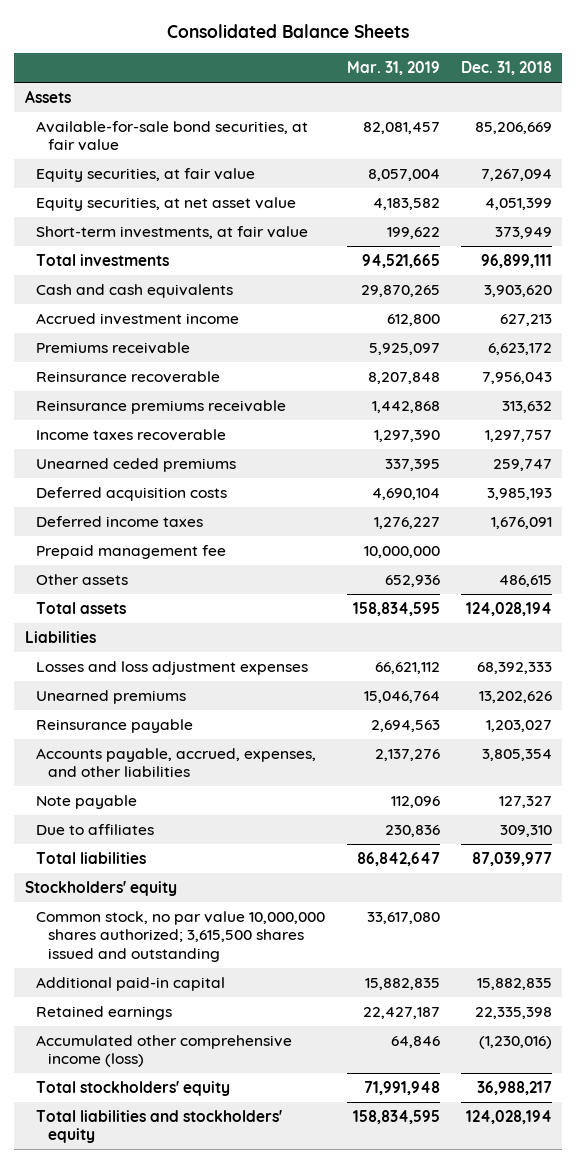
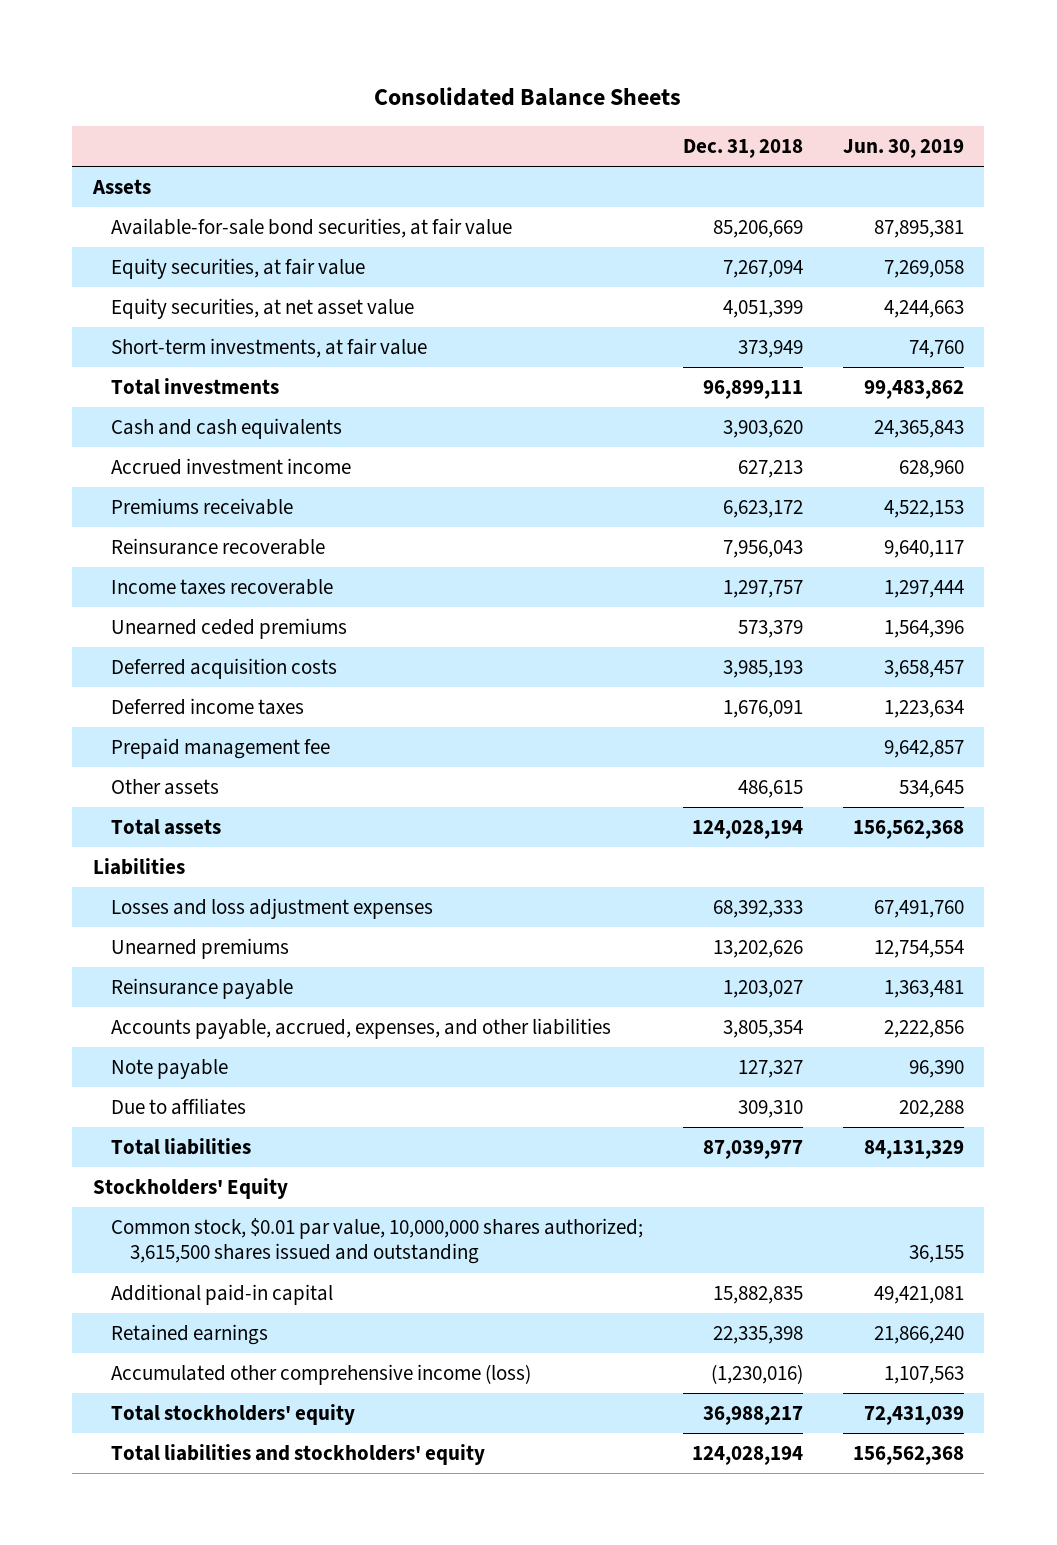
[346,61,440,76] Mar. 31, 2019 -> none
none -> [843,138,965,158] Jun. 30, 2019
[36,399,287,414] Reinsurance premiums receivable -> none
[492,458,552,471] 259,747 -> [738,619,804,638] 573,379
[24,880,177,896] Stockholders' equity -> [92,1177,288,1199] Stockholders' Equity
[36,910,326,963] Common stock, no par value 10,000,000 shares authorized; 3,615,500 shares issued and outstanding -> [111,1217,644,1265] Common stock, $0.01 par value, 10,000,000 shares authorized; 3,615,500 shares issued and outstanding

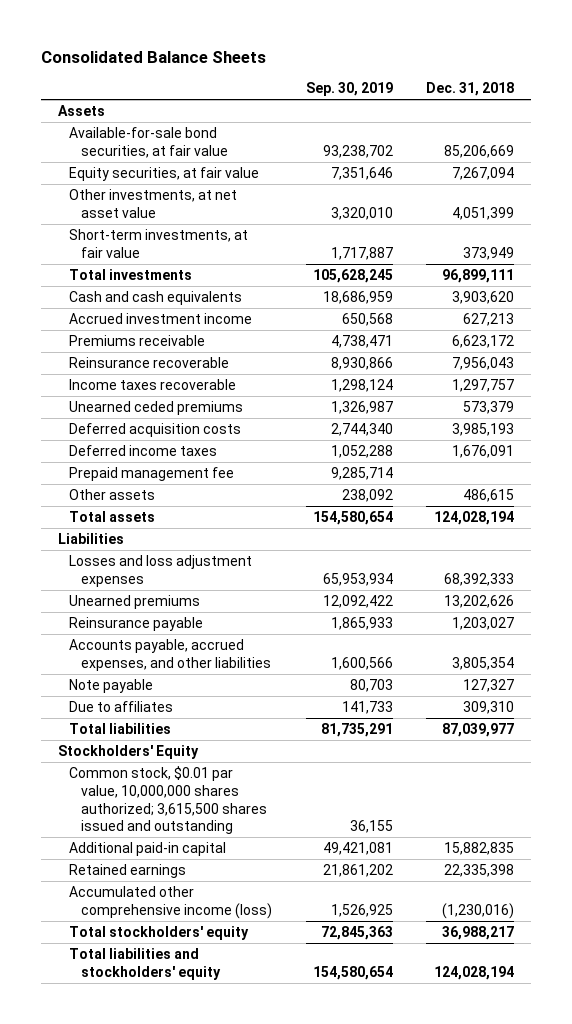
[843,138,965,158] Jun. 30, 2019 -> none
none -> [305,82,393,97] Sep. 30, 2019
[111,297,415,319] Equity securities, at net asset value -> [69,189,238,218] Other investments, at net asset value
[111,1017,612,1039] Accounts payable, accrued, expenses, and other liabilities -> [69,639,271,671] Accounts payable, accrued expenses, and other liabilities

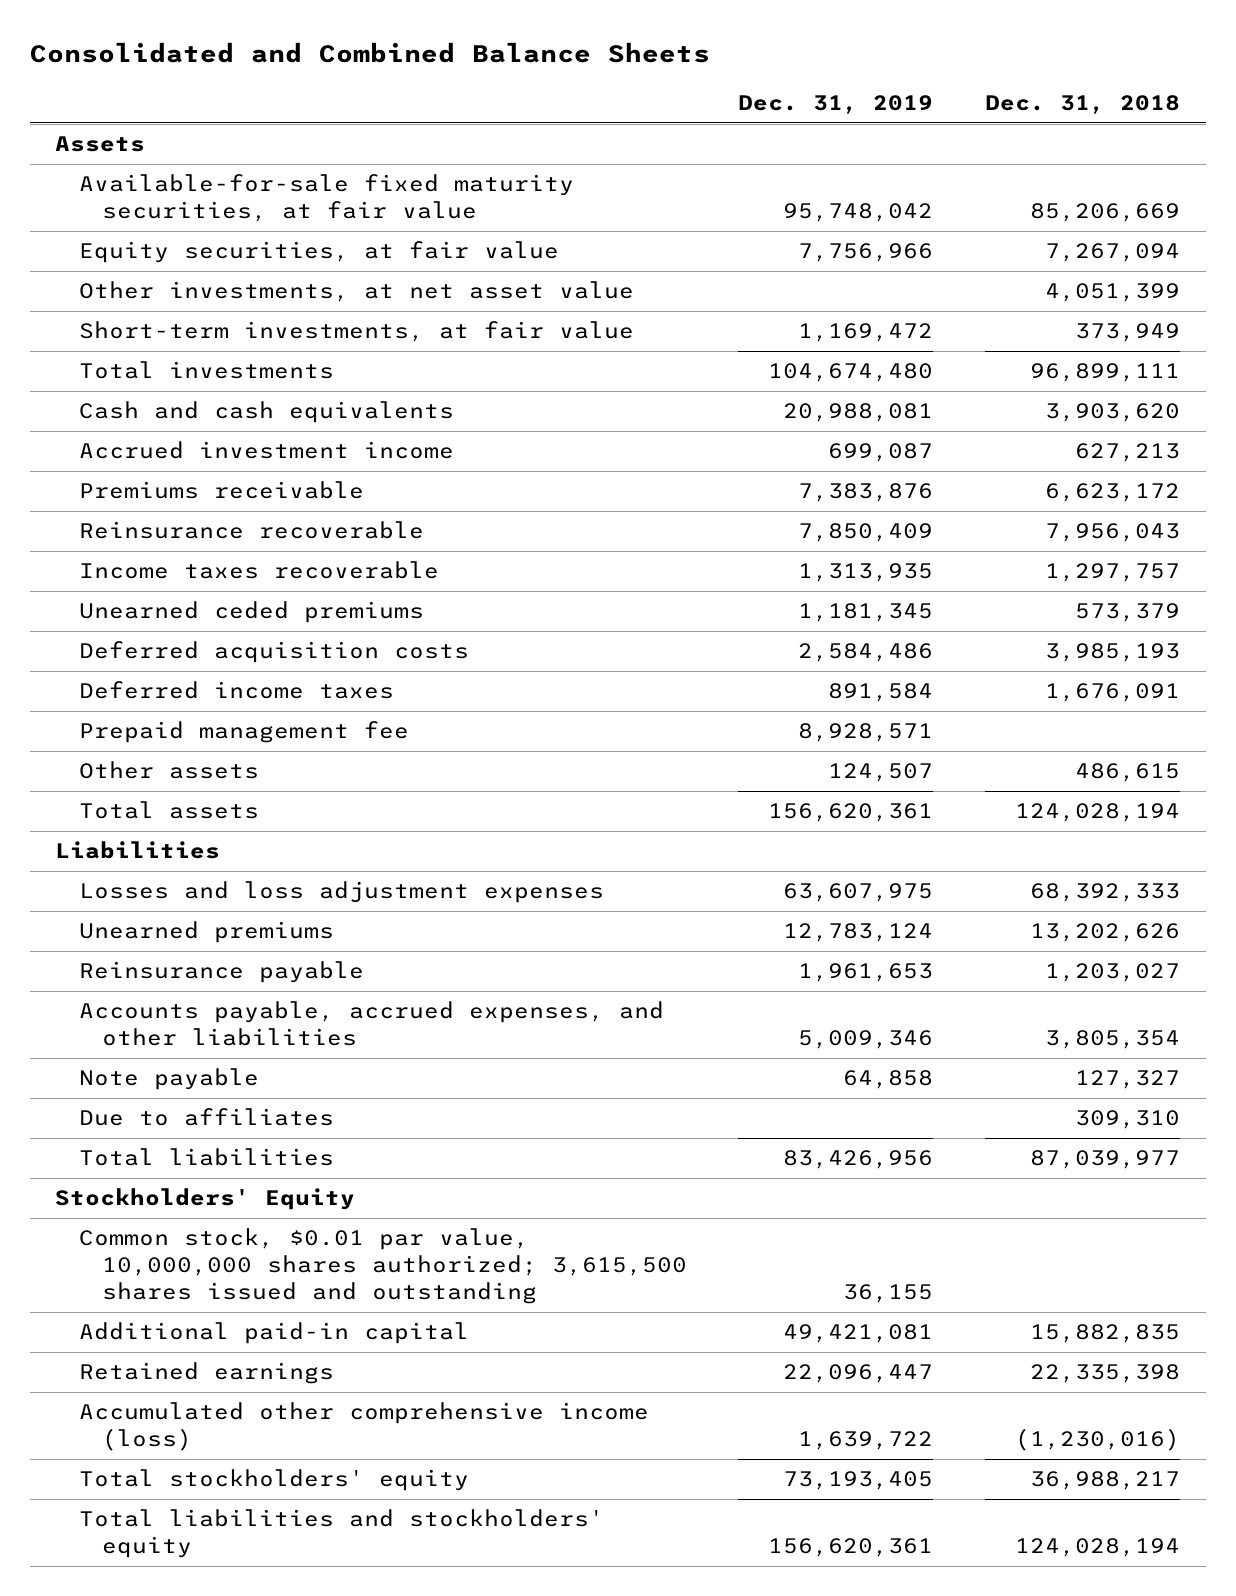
[41,51,267,64] Consolidated Balance Sheets -> [29,42,710,64] Consolidated and Combined Balance Sheets
[305,82,393,97] Sep. 30, 2019 -> none
none -> [738,95,934,115] Dec. 31, 2019
[69,127,228,158] Available-for-sale bond securities, at fair value -> [78,174,574,223] Available-for-sale fixed maturity securities, at fair value

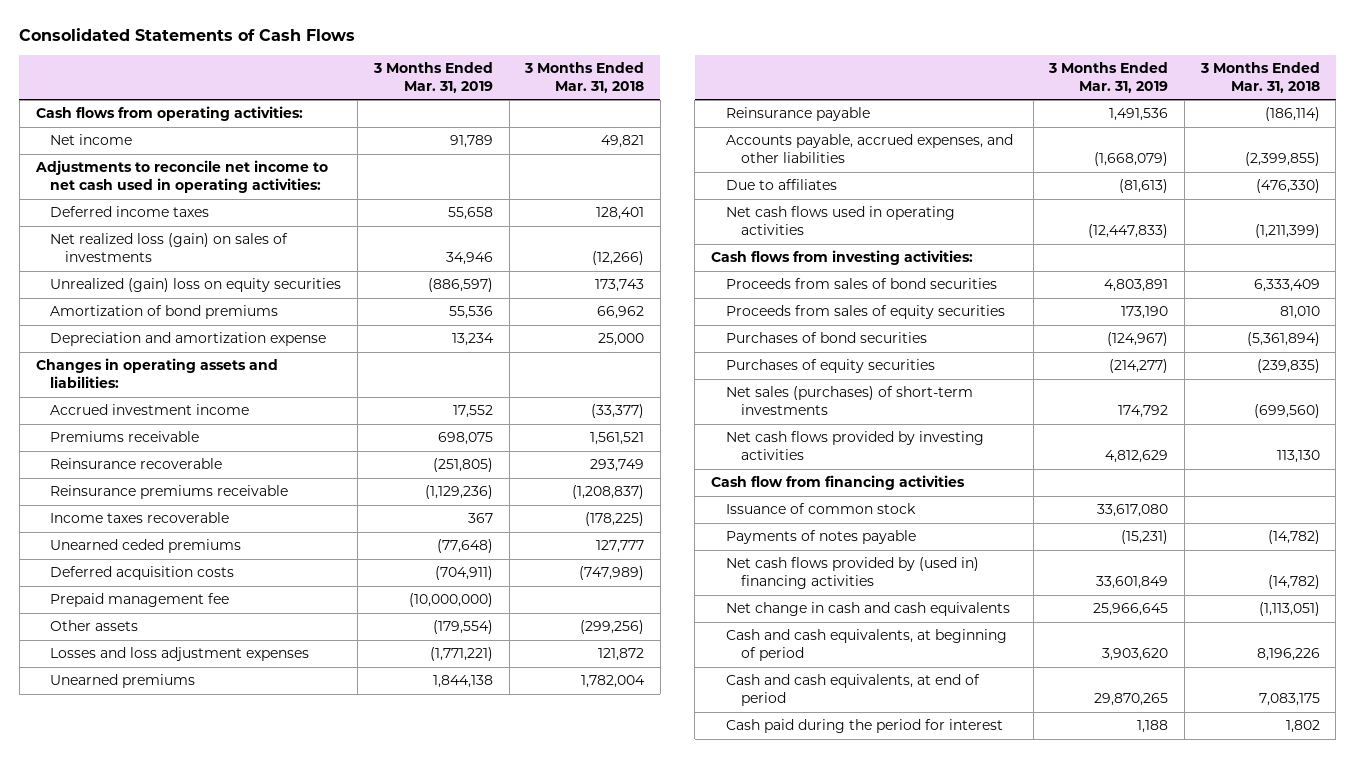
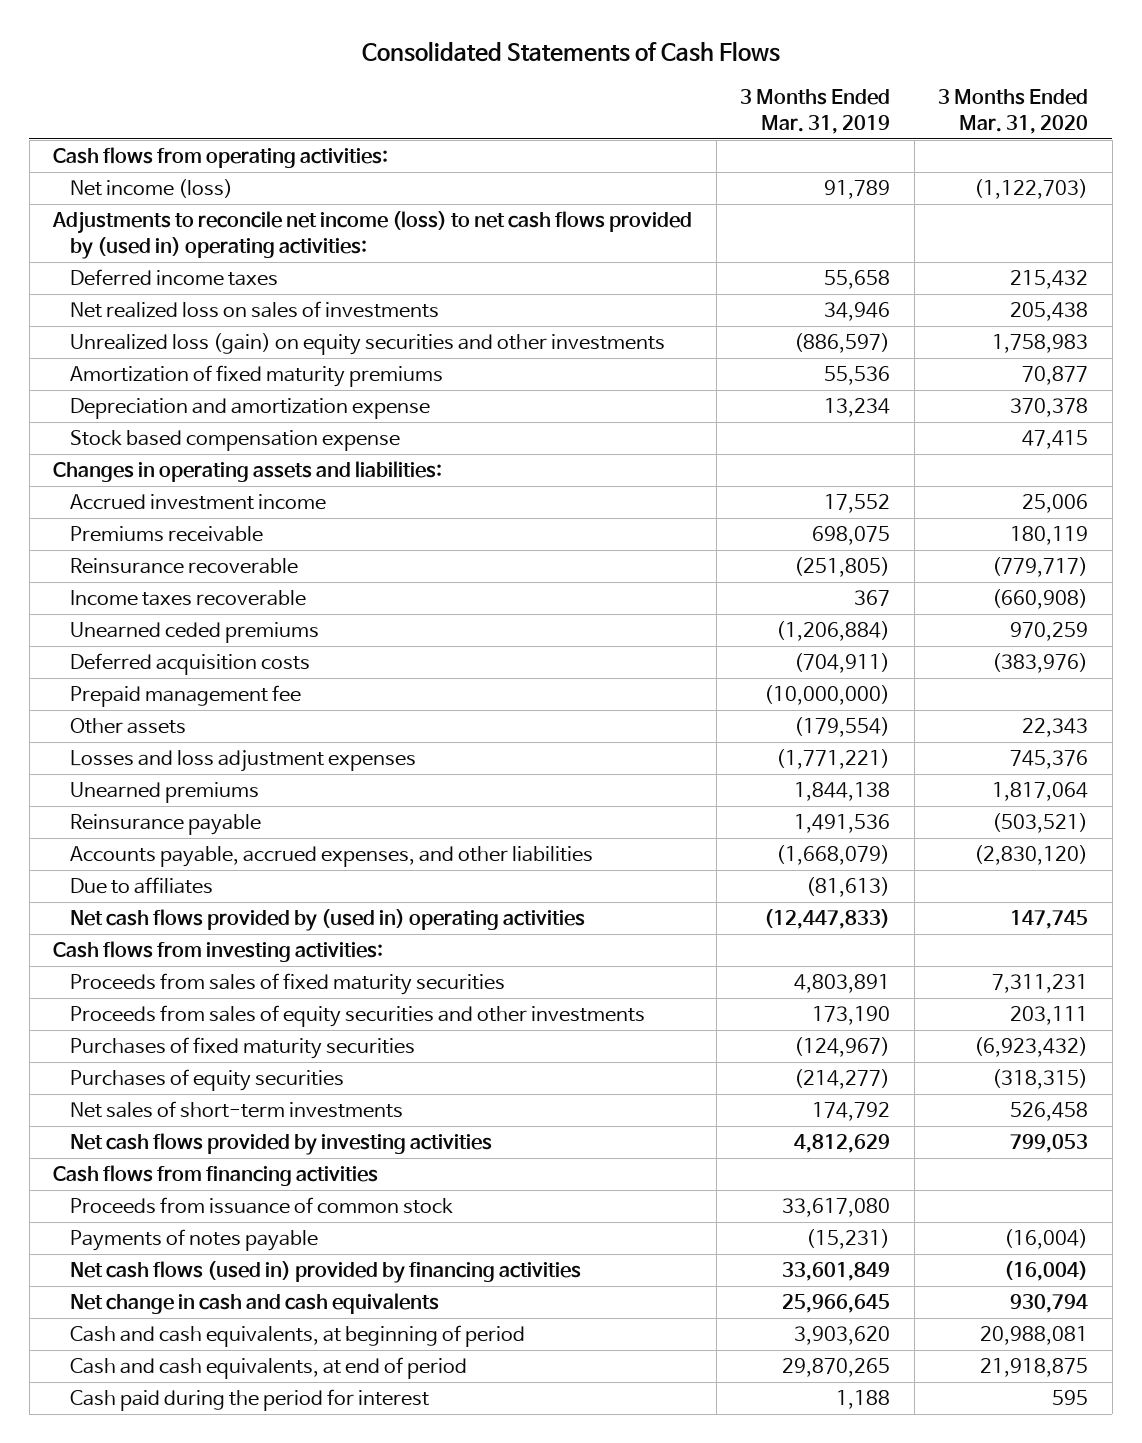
[524,61,645,93] 3 Months Ended Mar. 31, 2018 -> none
none -> [938,88,1089,134] 3 Months Ended Mar. 31, 2020
[50,134,133,146] Net income -> [69,179,233,199] Net income (loss)
[34,160,328,194] Adjustments to reconcile net income to net cash used in operating activities: -> [52,211,693,260] Adjustments to reconcile net income (loss) to net cash flows provided by (used in) operating activities:
[50,233,289,263] Net realized loss (gain) on sales of investments -> [69,301,439,319] Net realized loss on sales of investments
[50,278,342,293] Unrealized (gain) loss on equity securities -> [69,333,665,356] Unrealized loss (gain) on equity securities and other investments
[50,305,279,320] Amortization of bond premiums -> [69,365,443,388] Amortization of fixed maturity premiums
none -> [69,430,400,452] Stock based compensation expense
[50,485,289,500] Reinsurance premiums receivable -> none
[436,539,493,554] (77,648) -> [776,621,891,642] (1,206,884)
[726,206,956,236] Net cash flows used in operating activities -> [69,909,585,932] Net cash flows provided by (used in) operating activities
[726,278,998,290] Proceeds from sales of bond securities -> [69,973,505,996] Proceeds from sales of fixed maturity securities
[726,305,1006,320] Proceeds from sales of equity securities -> [69,1005,645,1028] Proceeds from sales of equity securities and other investments
[726,332,928,344] Purchases of bond securities -> [69,1037,415,1060] Purchases of fixed maturity securities
[726,386,974,416] Net sales (purchases) of short-term investments -> [69,1101,403,1119] Net sales of short-term investments
[711,475,966,491] Cash flow from financing activities -> [53,1165,379,1187] Cash flows from financing activities
[726,503,917,515] Issuance of common stock -> [69,1197,453,1215] Proceeds from issuance of common stock
[726,557,980,590] Net cash flows provided by (used in) financing activities -> [69,1261,581,1284] Net cash flows (used in) provided by financing activities

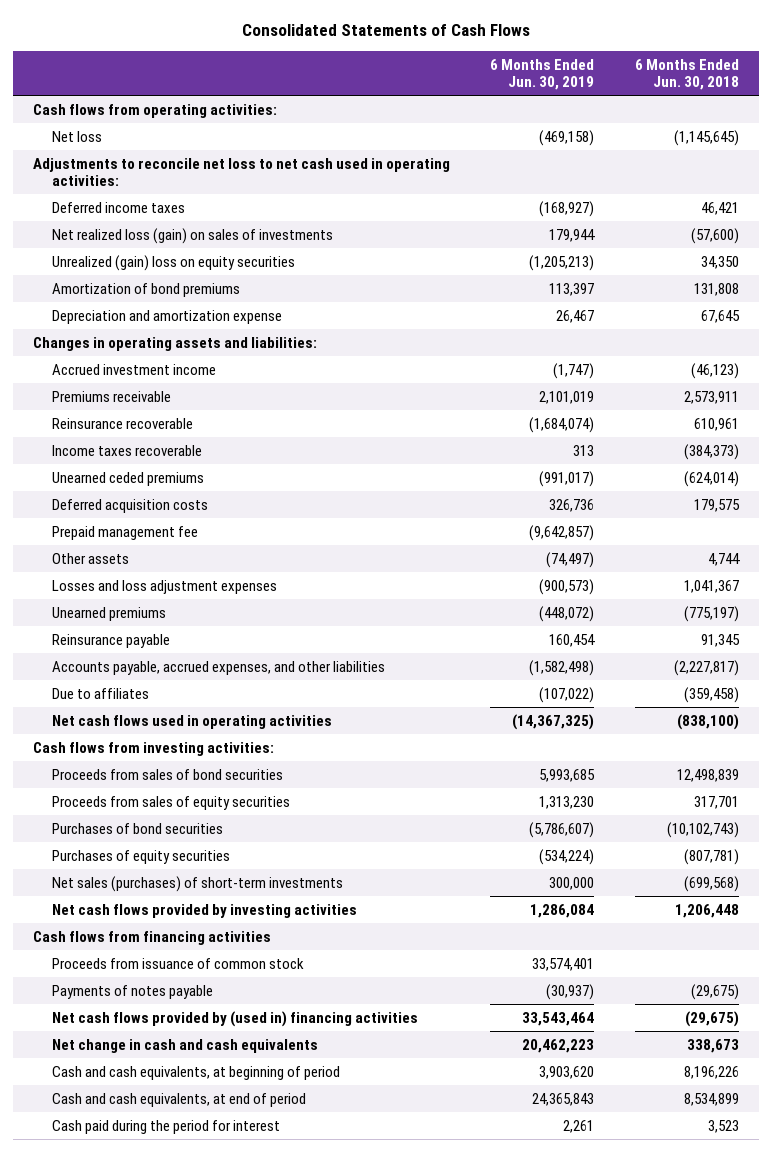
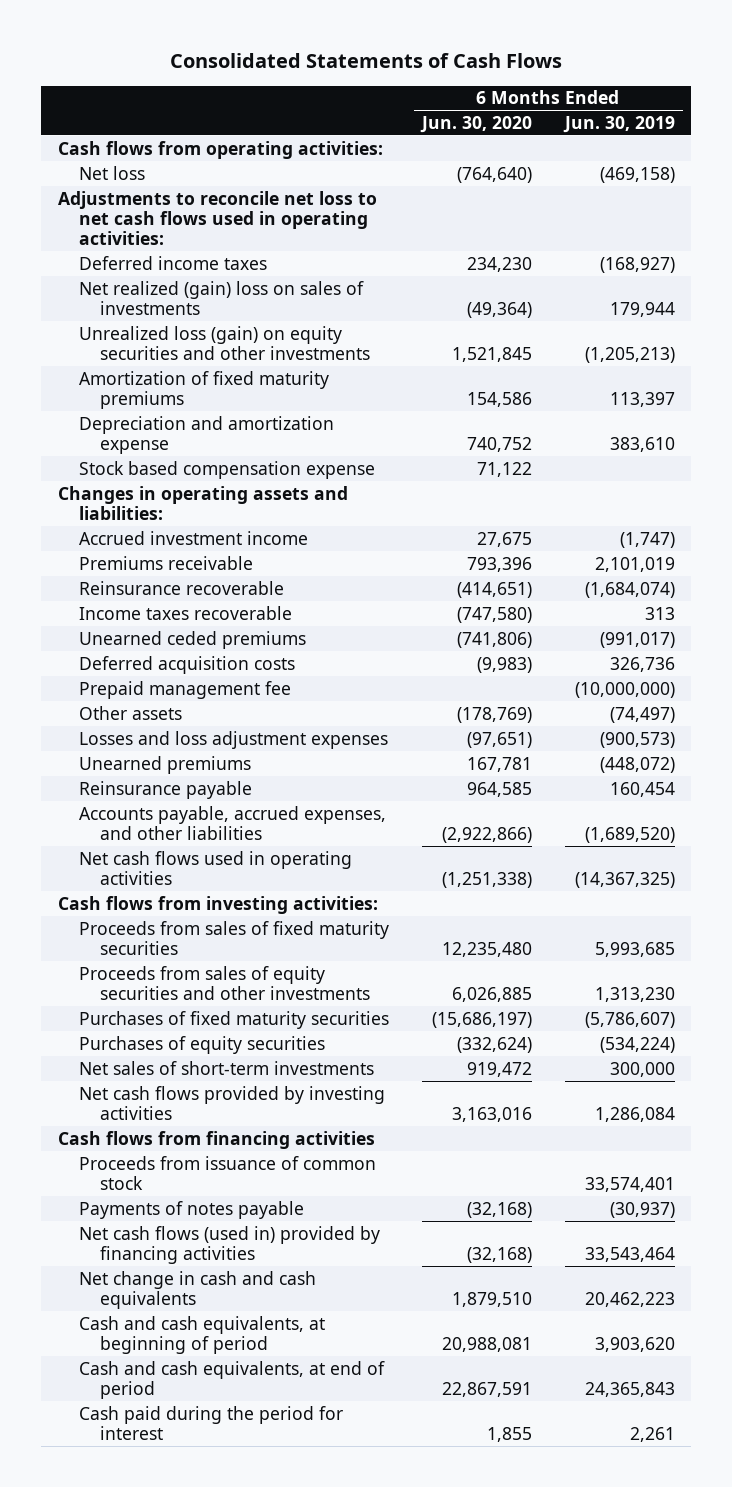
[634,58,739,91] 6 Months Ended Jun. 30, 2018 -> none
none -> [419,115,532,133] Jun. 30, 2020
[33,157,451,187] Adjustments to reconcile net loss to net cash used in operating activities: -> [57,190,377,246] Adjustments to reconcile net loss to net cash flows used in operating activities:
[51,227,333,244] Net realized loss (gain) on sales of investments -> [78,280,364,315] Net realized (gain) loss on sales of investments
[51,254,295,271] Unrealized (gain) loss on equity securities -> [78,325,370,360] Unrealized loss (gain) on equity securities and other investments
[51,282,240,297] Amortization of bond premiums -> [78,370,329,409] Amortization of fixed maturity premiums
[556,309,595,323] 26,467 -> [609,436,675,452] 383,610
none -> [78,460,375,479] Stock based compensation expense
[529,524,595,541] (9,642,857) -> [574,681,675,698] (10,000,000)
[51,687,149,699] Due to affiliates -> none
[529,659,595,676] (1,582,498) -> [584,826,675,843] (1,689,520)
[51,768,283,780] Proceeds from sales of bond securities -> [78,920,389,955] Proceeds from sales of fixed maturity securities
[51,795,290,810] Proceeds from sales of equity securities -> [78,965,370,1000] Proceeds from sales of equity securities and other investments
[51,822,223,834] Purchases of bond securities -> [78,1010,389,1029] Purchases of fixed maturity securities
[51,875,343,892] Net sales (purchases) of short-term investments -> [78,1060,374,1075] Net sales of short-term investments
[51,1010,418,1027] Net cash flows provided by (used in) financing activities -> [78,1225,380,1264] Net cash flows (used in) provided by financing activities

